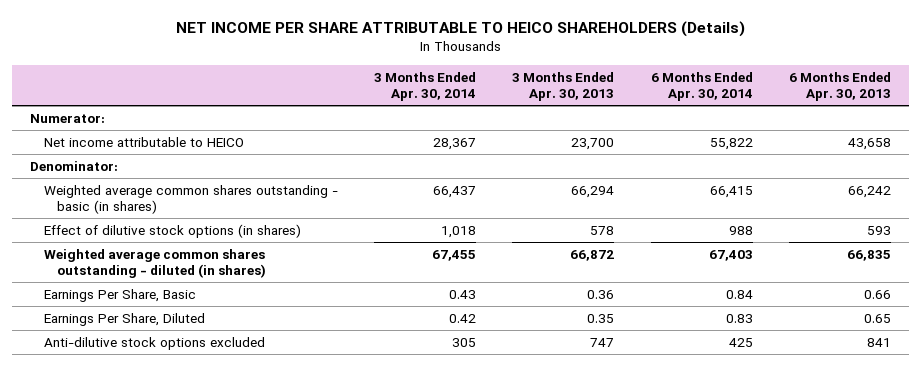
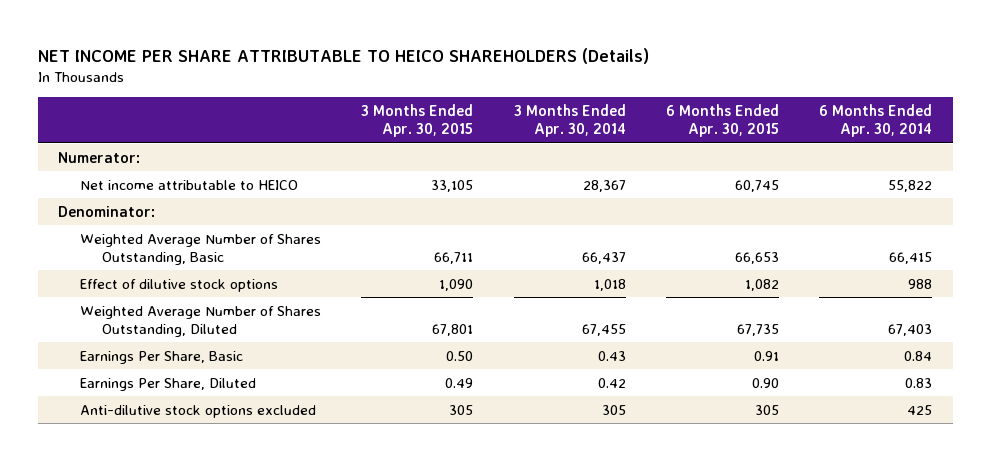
[512,71,615,102] 3 Months Ended Apr. 30, 2013 -> none
[788,71,891,102] 6 Months Ended Apr. 30, 2013 -> none
none -> [361,104,474,138] 3 Months Ended Apr. 30, 2015
none -> [666,104,780,138] 6 Months Ended Apr. 30, 2015
[43,184,338,215] Weighted average common shares outstanding - basic (in shares) -> [80,233,322,265] Weighted Average Number of Shares Outstanding, Basic
[43,223,301,238] Effect of dilutive stock options (in shares) -> [80,278,279,292] Effect of dilutive stock options
[43,248,266,279] Weighted average common shares outstanding - diluted (in shares) -> [80,305,322,337] Weighted Average Number of Shares Outstanding, Diluted

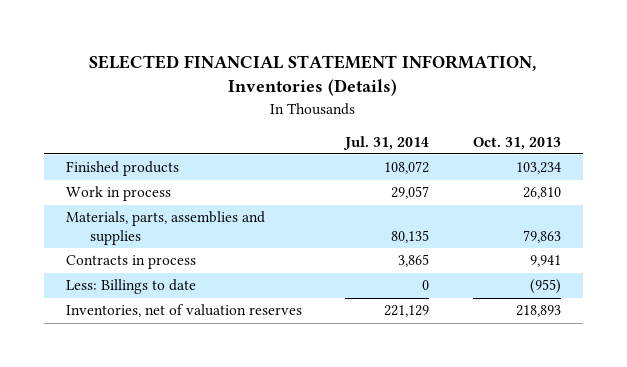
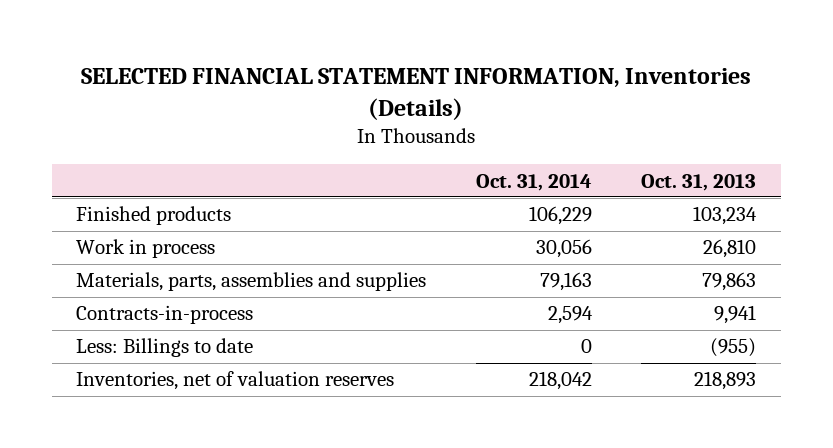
[343,135,430,150] Jul. 31, 2014 -> none
none -> [475,173,592,191] Oct. 31, 2014
[65,255,196,270] Contracts in process -> [76,305,254,325] Contracts-in-process

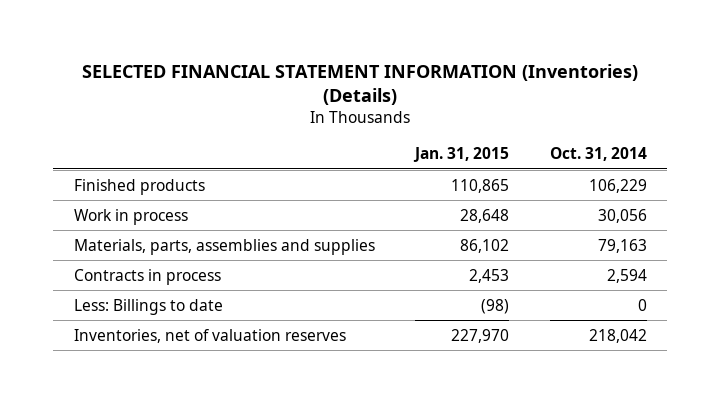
[81,67,752,120] SELECTED FINANCIAL STATEMENT INFORMATION, Inventories (Details) -> [82,63,639,105] SELECTED FINANCIAL STATEMENT INFORMATION (Inventories) (Details)
[641,173,757,191] Oct. 31, 2013 -> none
none -> [413,147,510,163] Jan. 31, 2015
[76,305,254,325] Contracts-in-process -> [73,268,221,285] Contracts in process

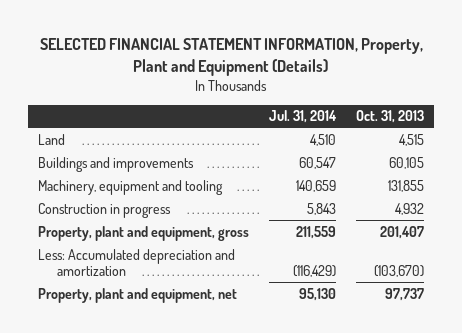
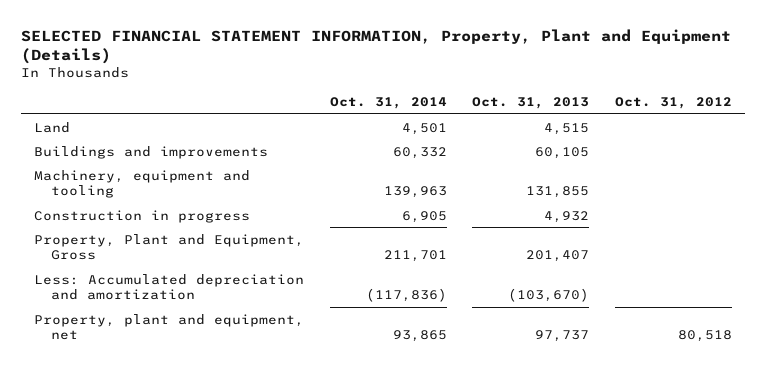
[269,110,338,124] Jul. 31, 2014 -> none
none -> [329,97,447,110] Oct. 31, 2014
none -> [614,97,732,110] Oct. 31, 2012
[38,225,250,241] Property, plant and equipment, gross -> [34,233,305,261] Property, Plant and Equipment, Gross

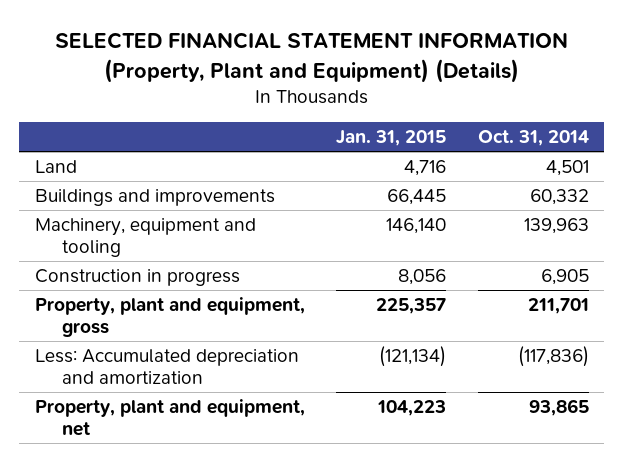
[21,28,732,65] SELECTED FINANCIAL STATEMENT INFORMATION, Property, Plant and Equipment (Details) -> [54,32,568,83] SELECTED FINANCIAL STATEMENT INFORMATION (Property, Plant and Equipment) (Details)
[472,97,590,110] Oct. 31, 2013 -> none
[614,97,732,110] Oct. 31, 2012 -> none
none -> [336,130,447,147] Jan. 31, 2015
[34,233,305,261] Property, Plant and Equipment, Gross -> [34,297,305,338] Property, plant and equipment, gross

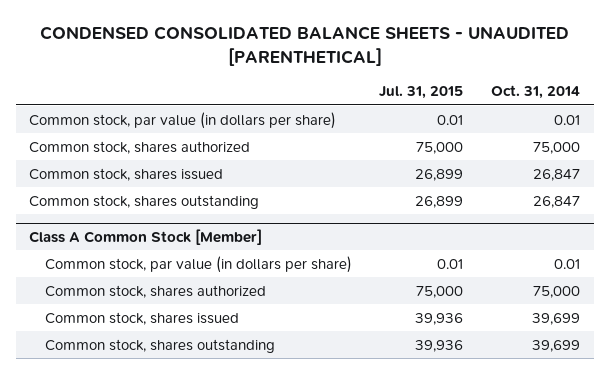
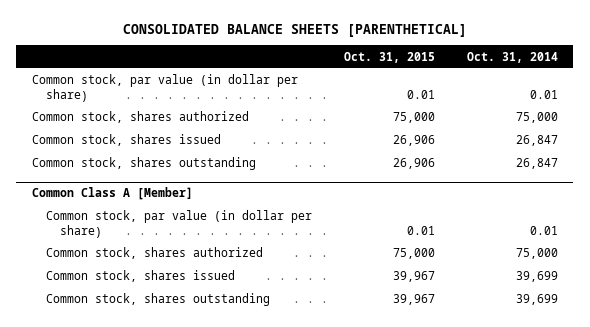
[39,26,569,66] CONDENSED CONSOLIDATED BALANCE SHEETS - UNAUDITED [PARENTHETICAL] -> [122,24,467,38] CONSOLIDATED BALANCE SHEETS [PARENTHETICAL]
[379,86,464,100] Jul. 31, 2015 -> none
none -> [343,51,435,63] Oct. 31, 2015
[29,111,337,129] Common stock, par value (in dollars per share) -> [32,74,299,102] Common stock, par value (in dollar per share)
[29,228,263,245] Class A Common Stock [Member] -> [32,187,194,201] Common Class A [Member]
[45,255,353,273] Common stock, par value (in dollars per share) -> [46,210,313,238] Common stock, par value (in dollar per share)

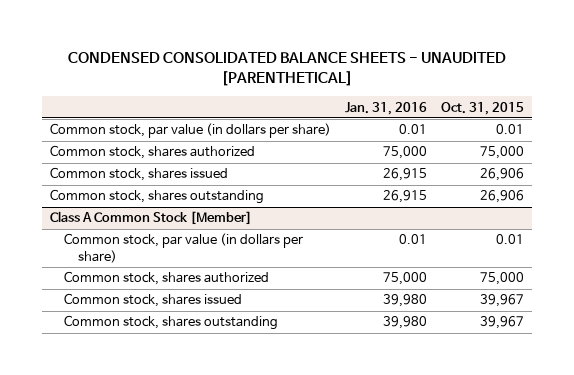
[122,24,467,38] CONSOLIDATED BALANCE SHEETS [PARENTHETICAL] -> [68,51,507,87] CONDENSED CONSOLIDATED BALANCE SHEETS - UNAUDITED [PARENTHETICAL]
[466,51,558,63] Oct. 31, 2014 -> none
none -> [345,101,428,115] Jan. 31, 2016
[32,74,299,102] Common stock, par value (in dollar per share) -> [49,123,331,139] Common stock, par value (in dollars per share)
[32,187,194,201] Common Class A [Member] -> [49,211,252,226] Class A Common Stock [Member]
[46,210,313,238] Common stock, par value (in dollar per share) -> [64,233,304,264] Common stock, par value (in dollars per share)

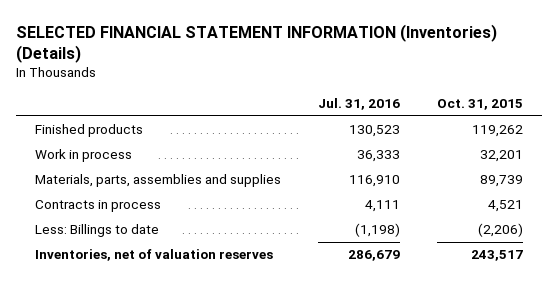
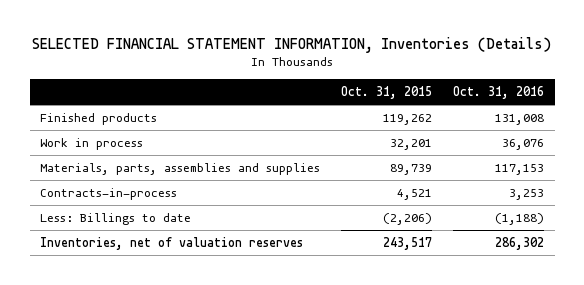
[16,23,498,63] SELECTED FINANCIAL STATEMENT INFORMATION (Inventories) (Details) -> [32,37,552,54] SELECTED FINANCIAL STATEMENT INFORMATION, Inventories (Details)
[318,98,401,111] Jul. 31, 2016 -> none
none -> [453,85,545,99] Oct. 31, 2016
[34,200,161,213] Contracts in process -> [40,187,178,200] Contracts-in-process

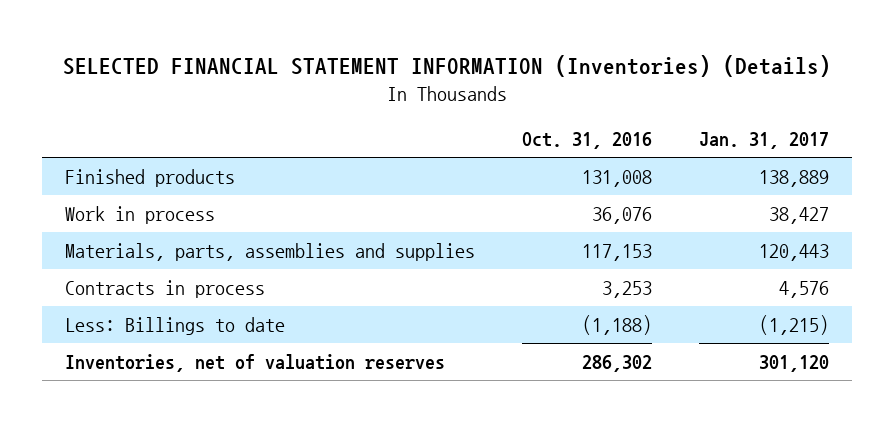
[32,37,552,54] SELECTED FINANCIAL STATEMENT INFORMATION, Inventories (Details) -> [62,54,831,77] SELECTED FINANCIAL STATEMENT INFORMATION (Inventories) (Details)
[341,85,433,99] Oct. 31, 2015 -> none
none -> [698,131,829,149] Jan. 31, 2017
[40,187,178,200] Contracts-in-process -> [65,280,266,299] Contracts in process

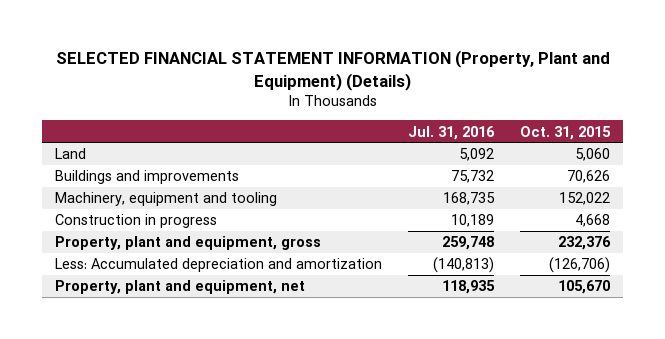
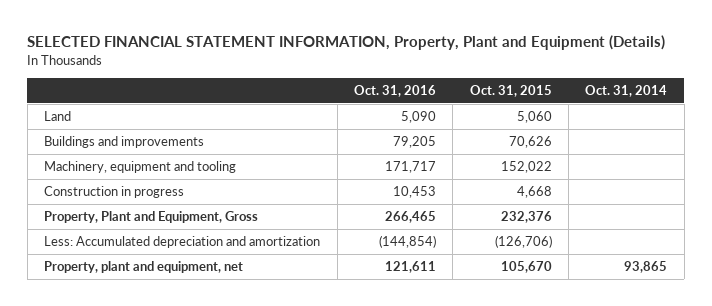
[55,50,610,91] SELECTED FINANCIAL STATEMENT INFORMATION (Property, Plant and Equipment) (Details) -> [27,35,666,51] SELECTED FINANCIAL STATEMENT INFORMATION, Property, Plant and Equipment (Details)
[408,125,496,140] Jul. 31, 2016 -> none
none -> [353,84,436,97] Oct. 31, 2016
none -> [585,84,668,97] Oct. 31, 2014
[55,236,322,251] Property, plant and equipment, gross -> [44,211,259,224] Property, Plant and Equipment, Gross

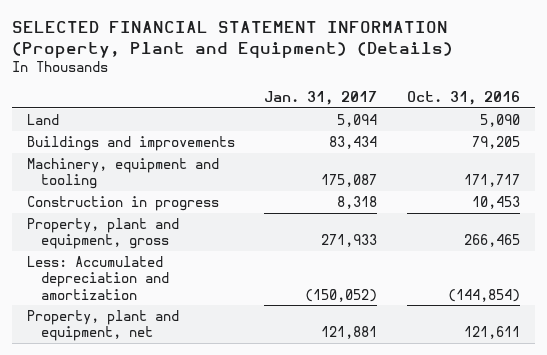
[27,35,666,51] SELECTED FINANCIAL STATEMENT INFORMATION, Property, Plant and Equipment (Details) -> [11,20,453,59] SELECTED FINANCIAL STATEMENT INFORMATION (Property, Plant and Equipment) (Details)
[469,84,552,97] Oct. 31, 2015 -> none
[585,84,668,97] Oct. 31, 2014 -> none
none -> [264,91,378,106] Jan. 31, 2017
[44,211,259,224] Property, Plant and Equipment, Gross -> [26,217,179,250] Property, plant and equipment, gross

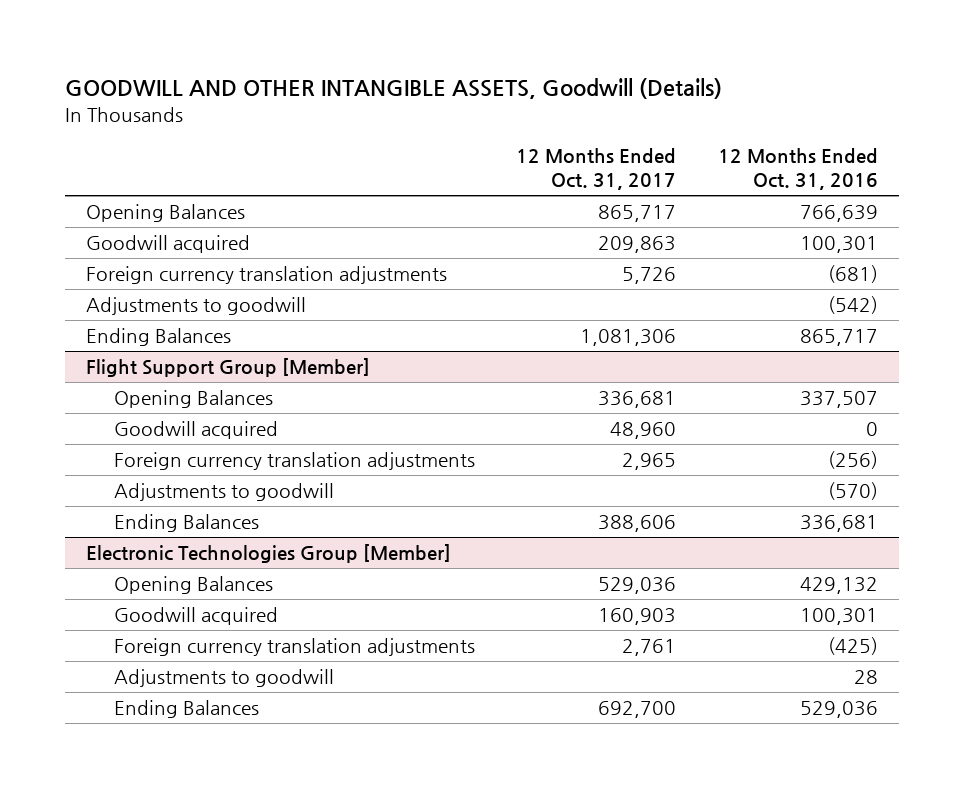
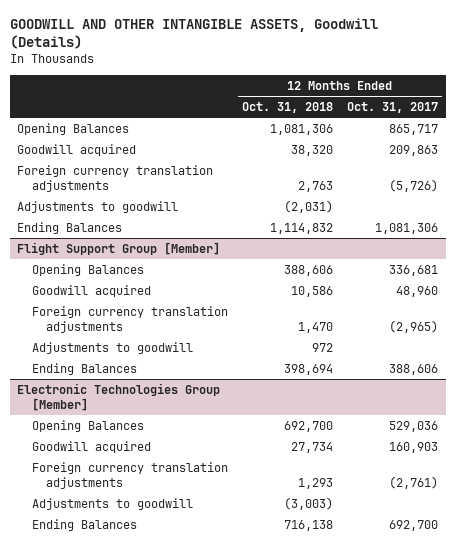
[717,147,878,191] 12 Months Ended Oct. 31, 2016 -> none
none -> [242,102,334,114] Oct. 31, 2018
[622,267,677,285] 5,726 -> [389,178,439,192] (5,726)
[622,453,677,471] 2,965 -> [389,319,439,333] (2,965)
[622,639,677,657] 2,761 -> [389,475,439,489] (2,761)

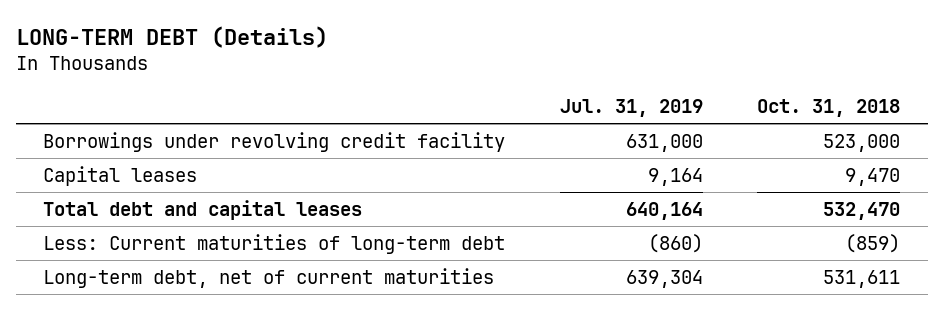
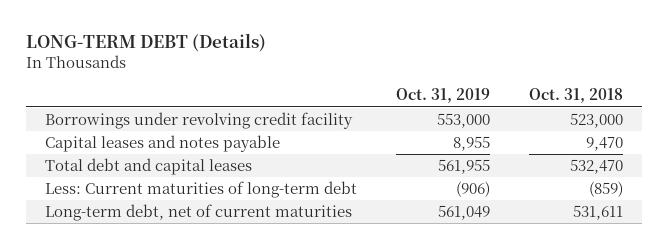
[559,98,703,117] Jul. 31, 2019 -> none
none -> [396,88,491,104] Oct. 31, 2019
[42,166,197,187] Capital leases -> [45,135,281,153] Capital leases and notes payable

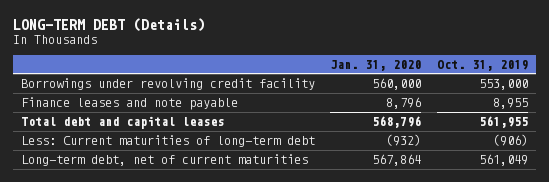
[528,88,623,104] Oct. 31, 2018 -> none
none -> [330,60,422,72] Jan. 31, 2020
[45,135,281,153] Capital leases and notes payable -> [21,97,239,111] Finance leases and note payable

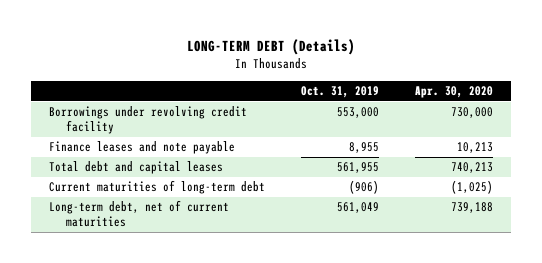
[330,60,422,72] Jan. 31, 2020 -> none
none -> [414,86,493,99] Apr. 30, 2020
[21,135,316,148] Less: Current maturities of long-term debt -> [49,180,266,195] Current maturities of long-term debt

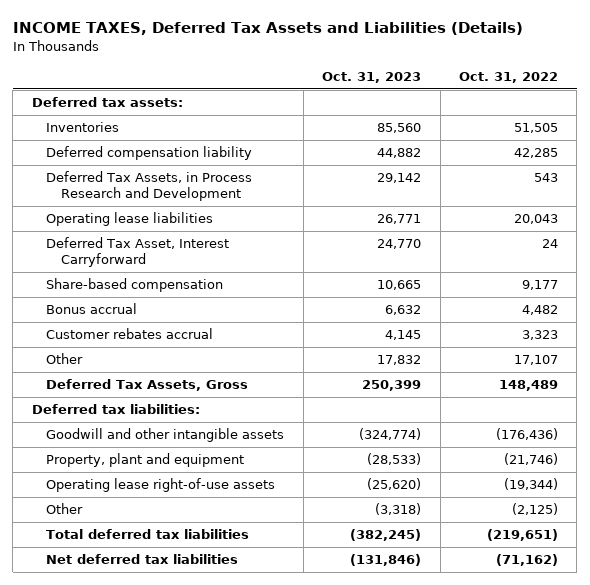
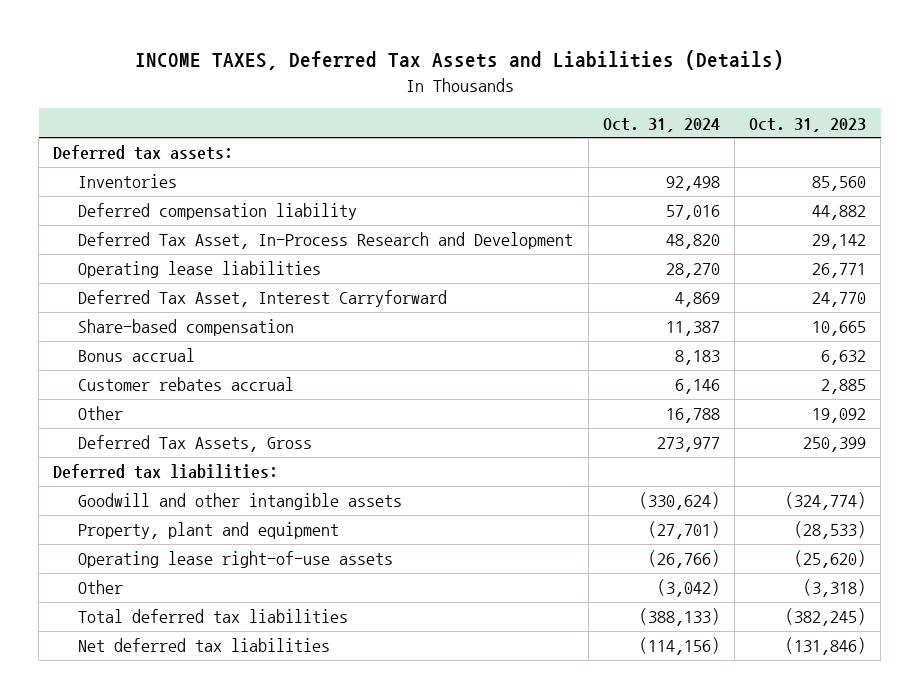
[458,71,558,83] Oct. 31, 2022 -> none
none -> [602,117,720,132] Oct. 31, 2024
[46,171,253,202] Deferred Tax Assets, in Process Research and Development -> [78,232,574,250] Deferred Tax Asset, In-Process Research and Development
[385,330,422,341] 4,145 -> [821,379,867,395] 2,885
[377,355,422,366] 17,832 -> [812,408,867,424] 19,092

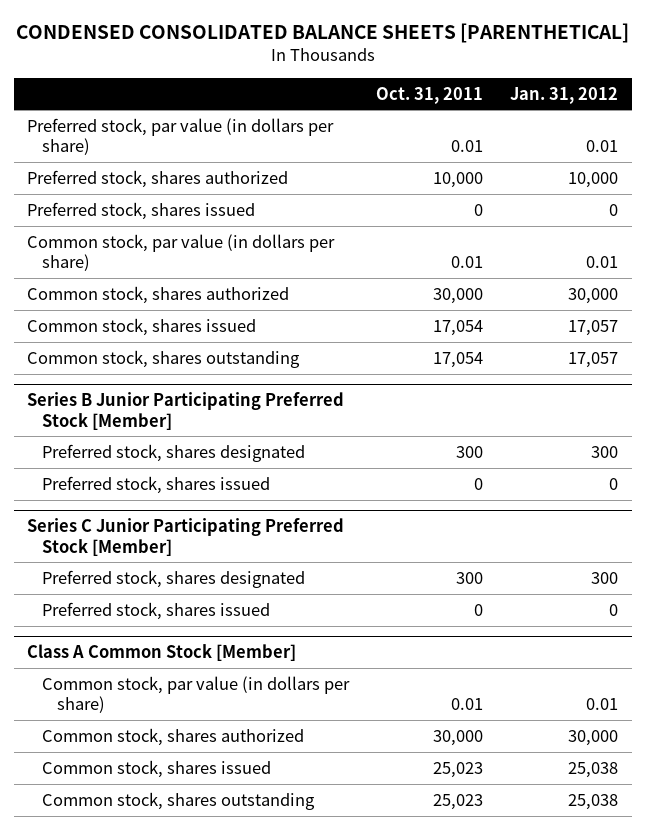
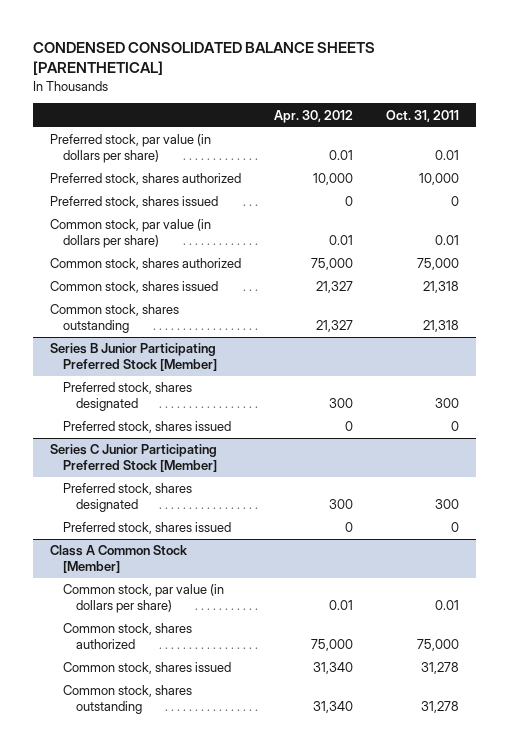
[510,86,619,104] Jan. 31, 2012 -> none
none -> [274,109,354,123] Apr. 30, 2012
[433,287,484,304] 30,000 -> [417,258,460,271] 75,000
[433,319,484,336] 17,054 -> [423,281,460,294] 21,318
[433,351,484,368] 17,054 -> [423,320,460,333] 21,318
[433,729,484,746] 30,000 -> [417,639,460,652] 75,000
[433,761,484,778] 25,023 -> [421,662,460,675] 31,278
[433,793,484,810] 25,023 -> [421,701,460,714] 31,278

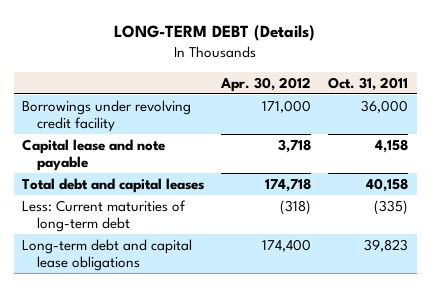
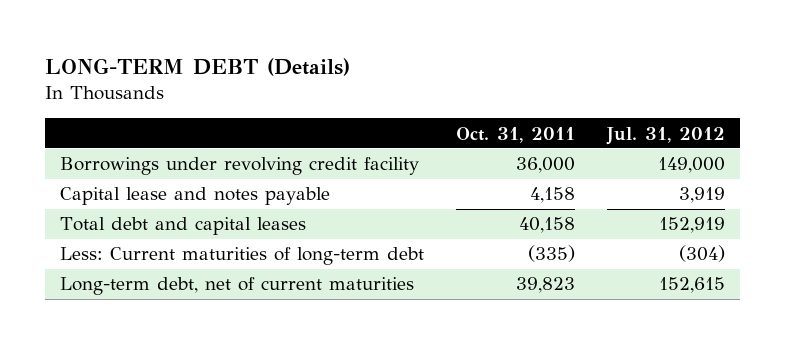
[220,76,312,92] Apr. 30, 2012 -> none
none -> [605,126,725,145] Jul. 31, 2012
[22,138,166,172] Capital lease and note payable -> [60,187,331,206] Capital lease and notes payable
[22,238,193,272] Long-term debt and capital lease obligations -> [60,277,415,296] Long-term debt, net of current maturities

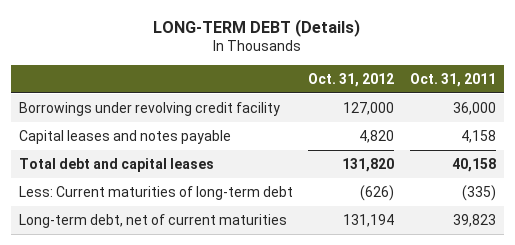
[605,126,725,145] Jul. 31, 2012 -> none
none -> [308,72,395,87] Oct. 31, 2012
[60,187,331,206] Capital lease and notes payable -> [18,129,231,144] Capital leases and notes payable

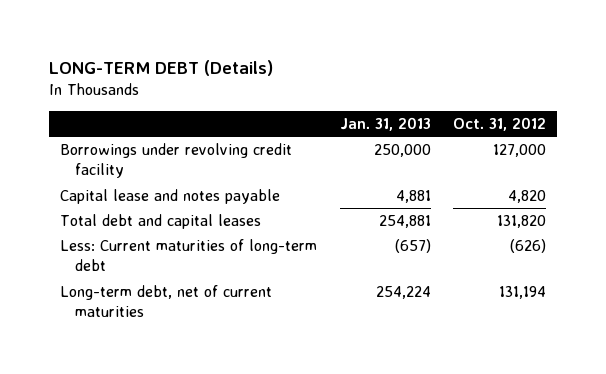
[410,72,497,87] Oct. 31, 2011 -> none
none -> [339,117,431,132] Jan. 31, 2013
[18,129,231,144] Capital leases and notes payable -> [60,189,281,205] Capital lease and notes payable

